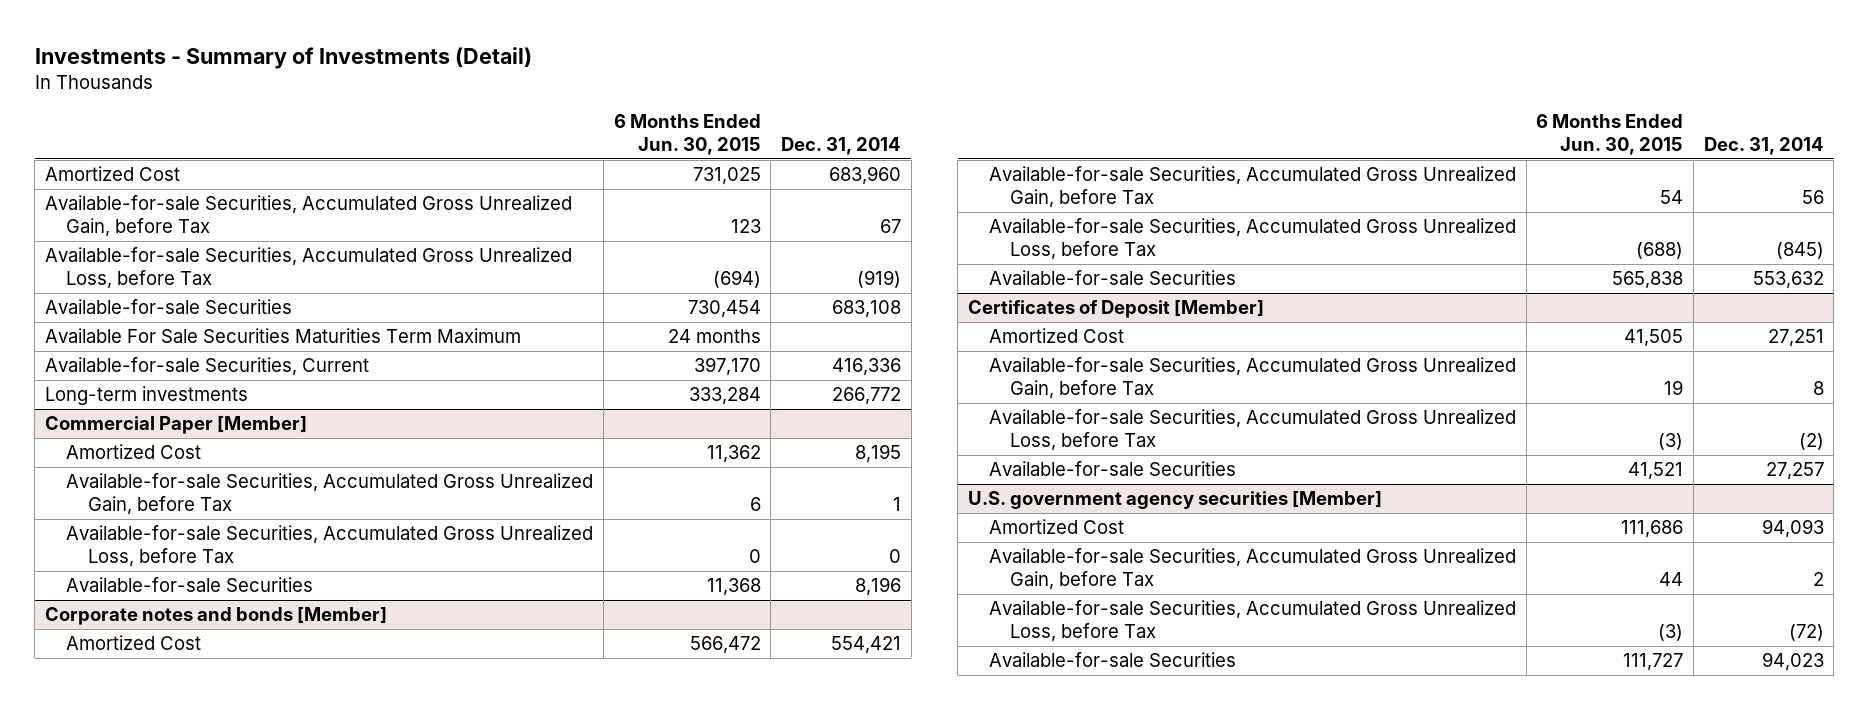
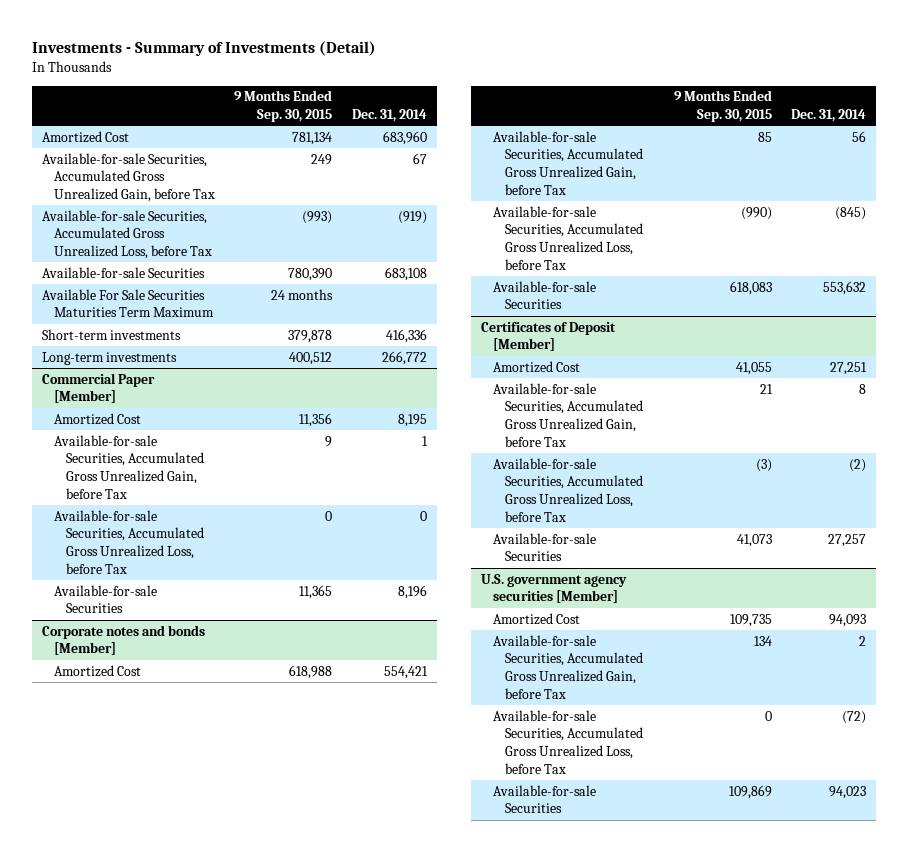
[613,114,761,156] 6 Months Ended Jun. 30, 2015 -> none
none -> [234,90,333,122] 9 Months Ended Sep. 30, 2015
[45,357,370,377] Available-for-sale Securities, Current -> [41,328,181,340] Short-term investments

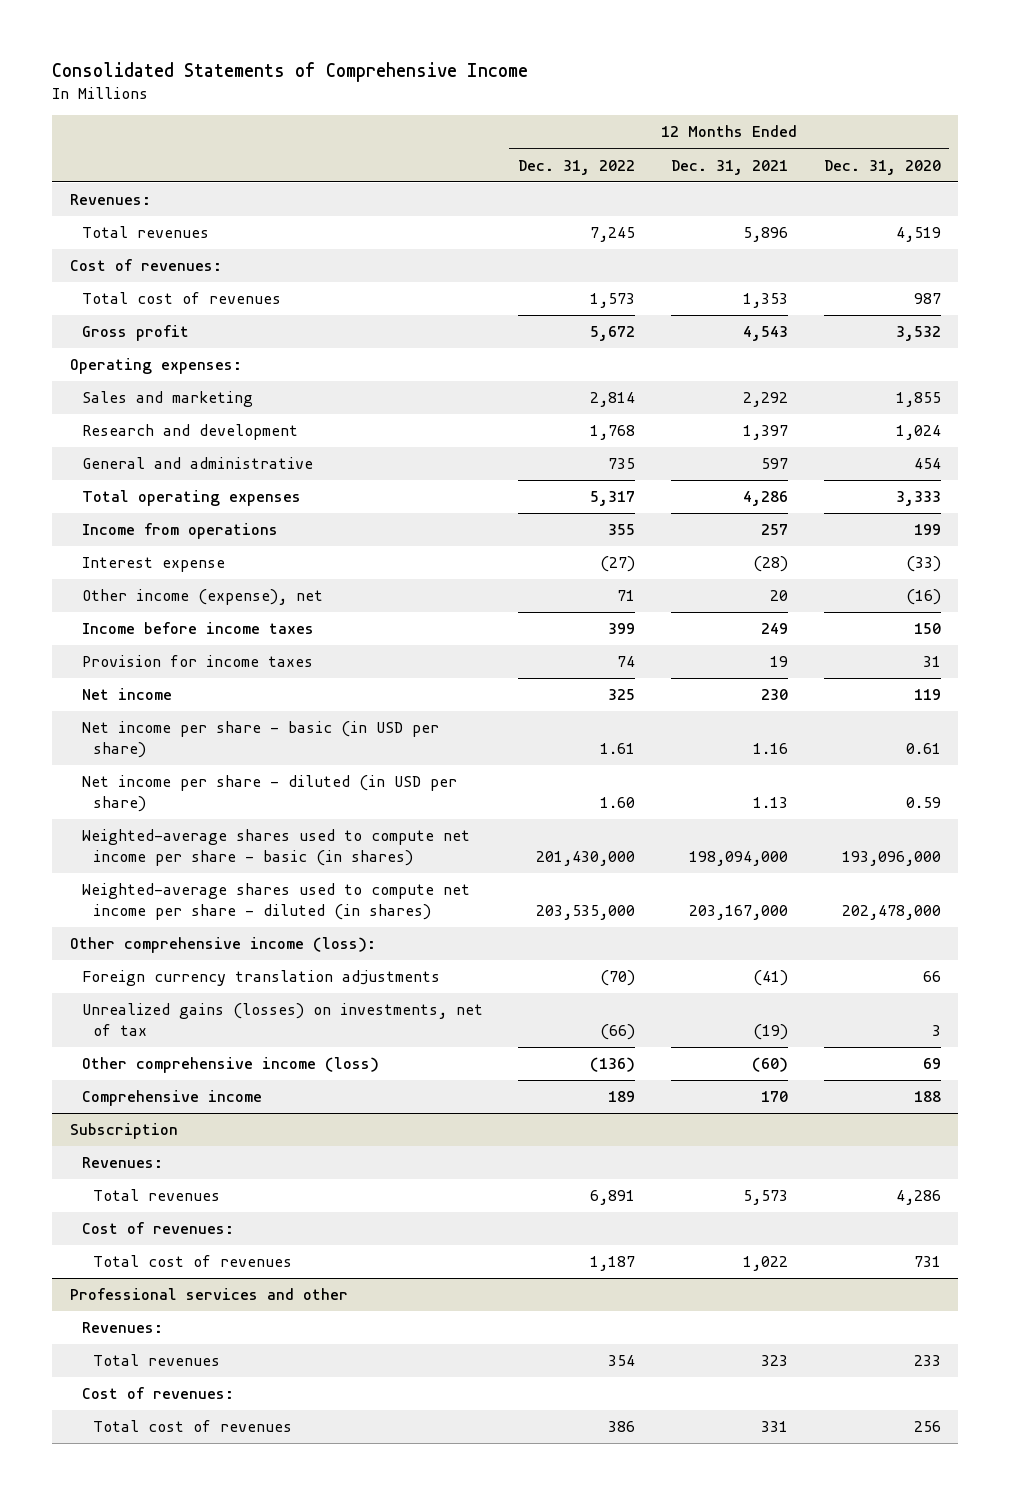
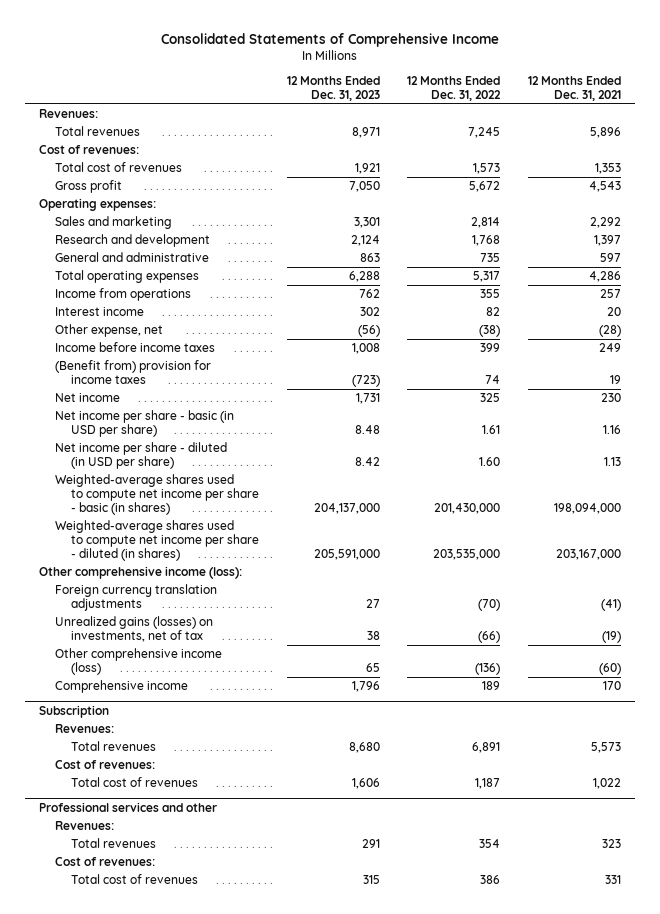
[823,159,941,175] Dec. 31, 2020 -> none
none -> [286,76,380,101] 12 Months Ended Dec. 31, 2023
[81,557,225,573] Interest expense -> none
none -> [54,307,144,317] Interest income
[81,589,323,606] Other income (expense), net -> [54,324,163,338] Other expense, net
[617,590,636,602] 71 -> [479,325,501,338] (38)
[769,590,788,602] 20 -> [599,325,622,338] (28)
[81,655,313,668] Provision for income taxes -> [54,360,211,385] (Benefit from) provision for income taxes

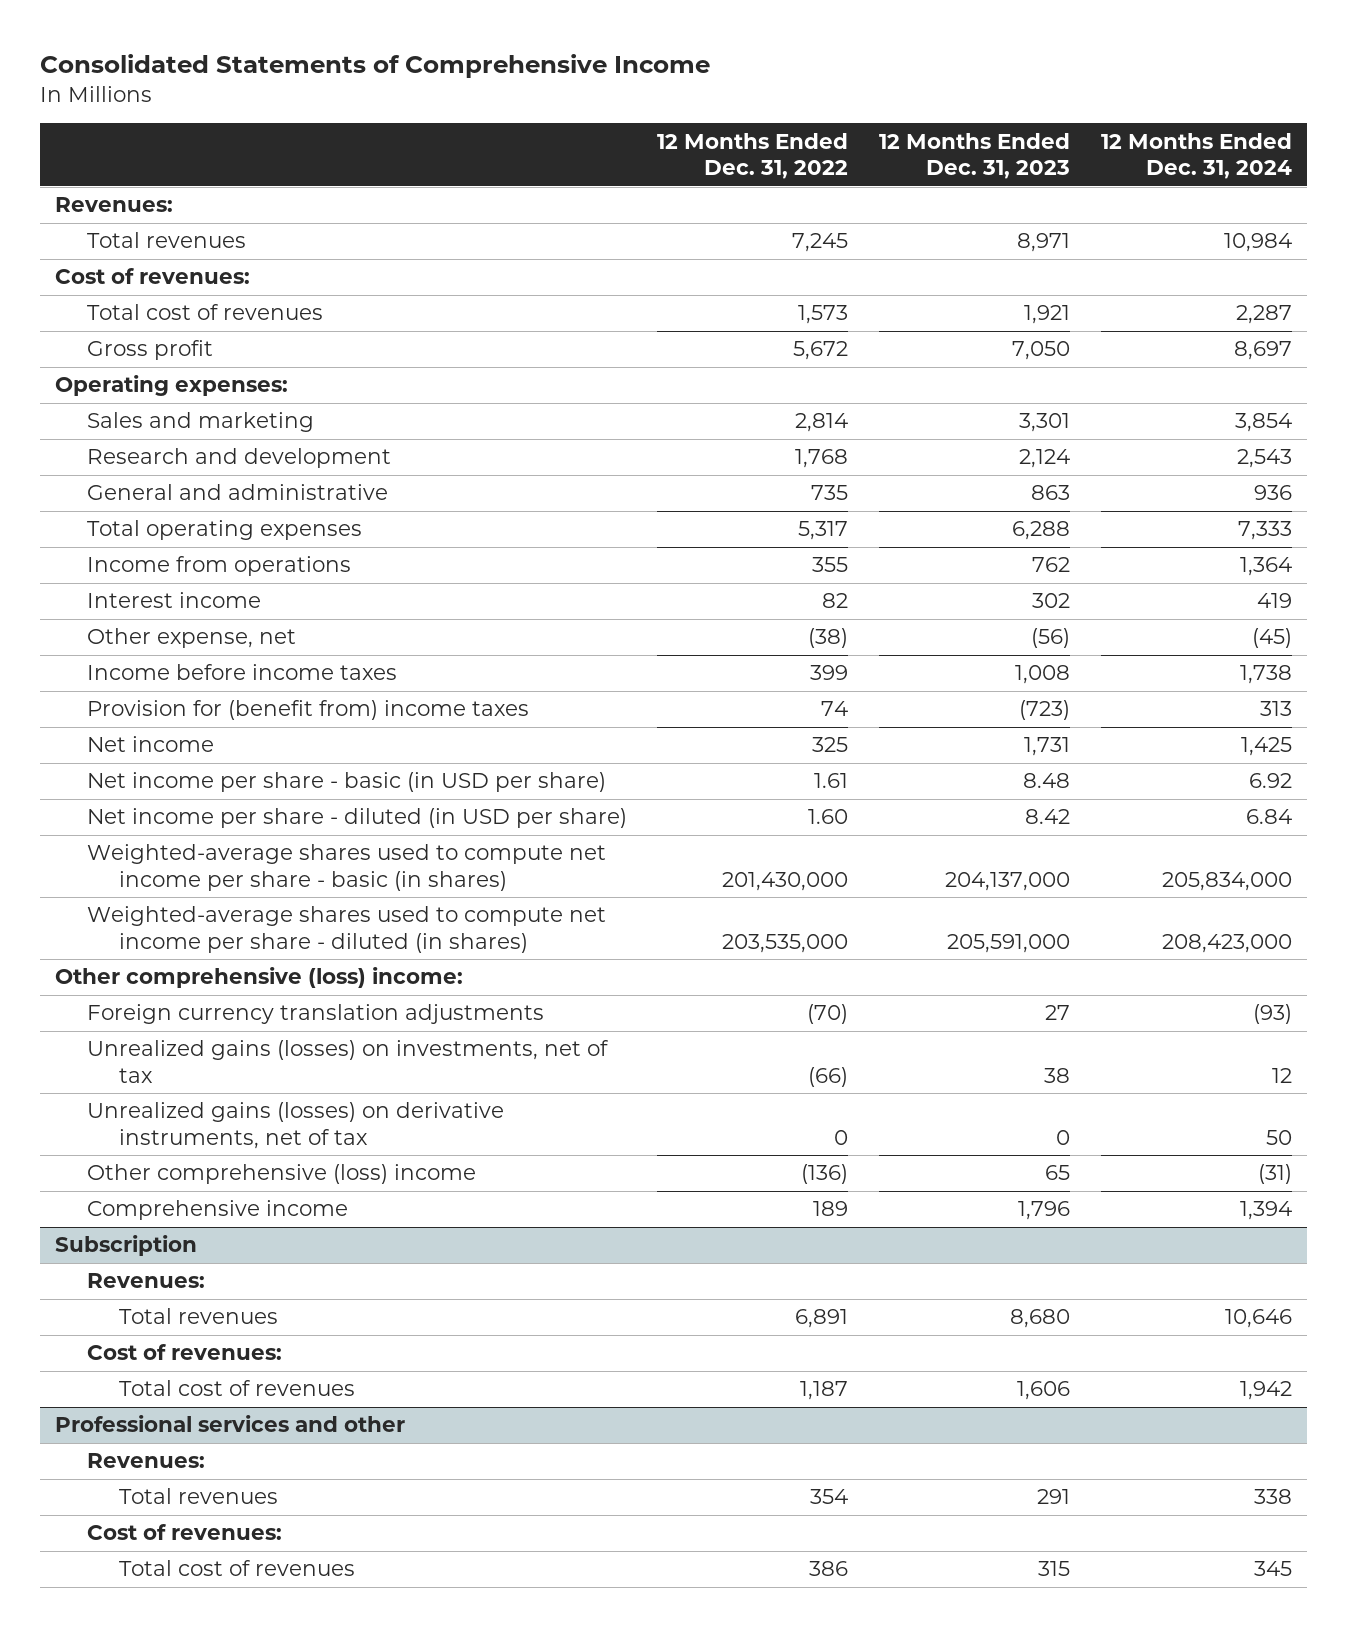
[528,76,622,101] 12 Months Ended Dec. 31, 2021 -> none
none -> [1100,132,1292,180] 12 Months Ended Dec. 31, 2024
[54,360,211,385] (Benefit from) provision for income taxes -> [86,700,529,721] Provision for (benefit from) income taxes
[38,566,242,580] Other comprehensive income (loss): -> [54,967,463,989] Other comprehensive (loss) income:
none -> [86,1102,504,1150] Unrealized gains (losses) on derivative instruments, net of tax
[54,648,222,676] Other comprehensive income (loss) -> [86,1164,476,1185] Other comprehensive (loss) income

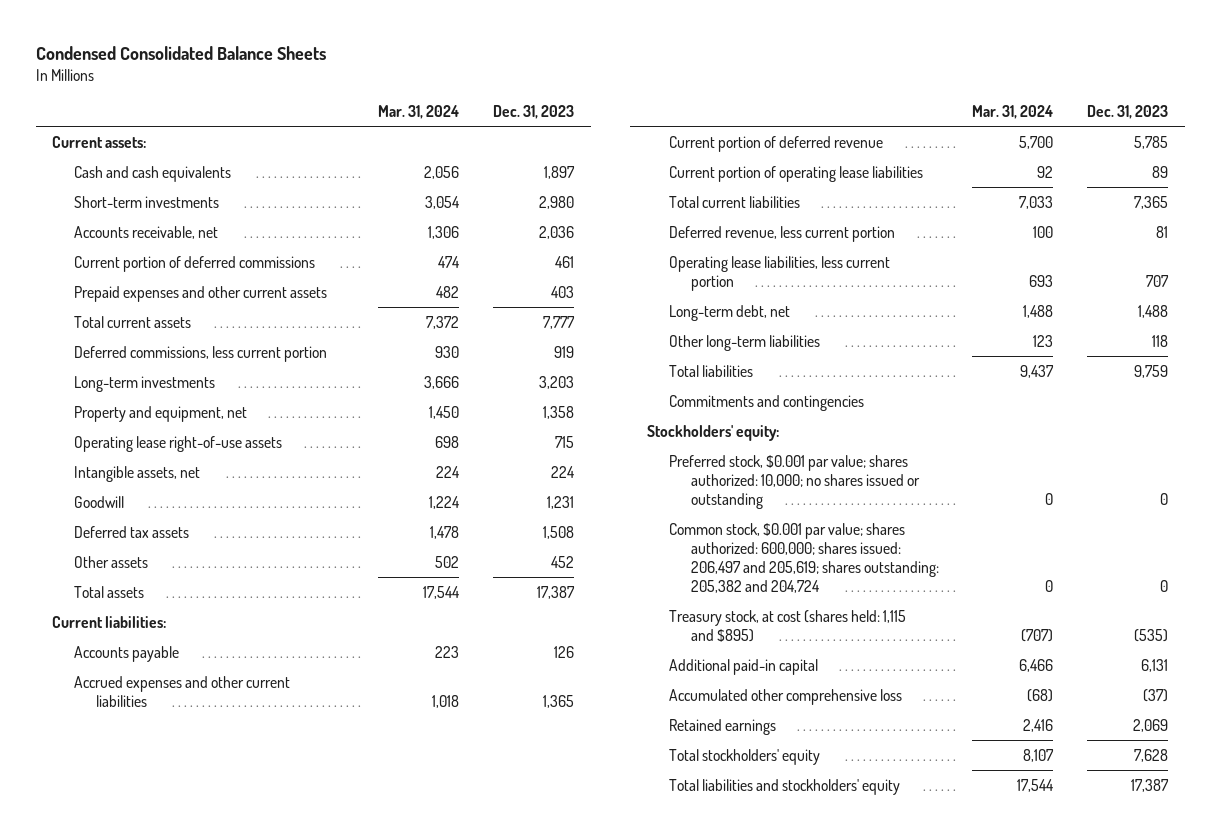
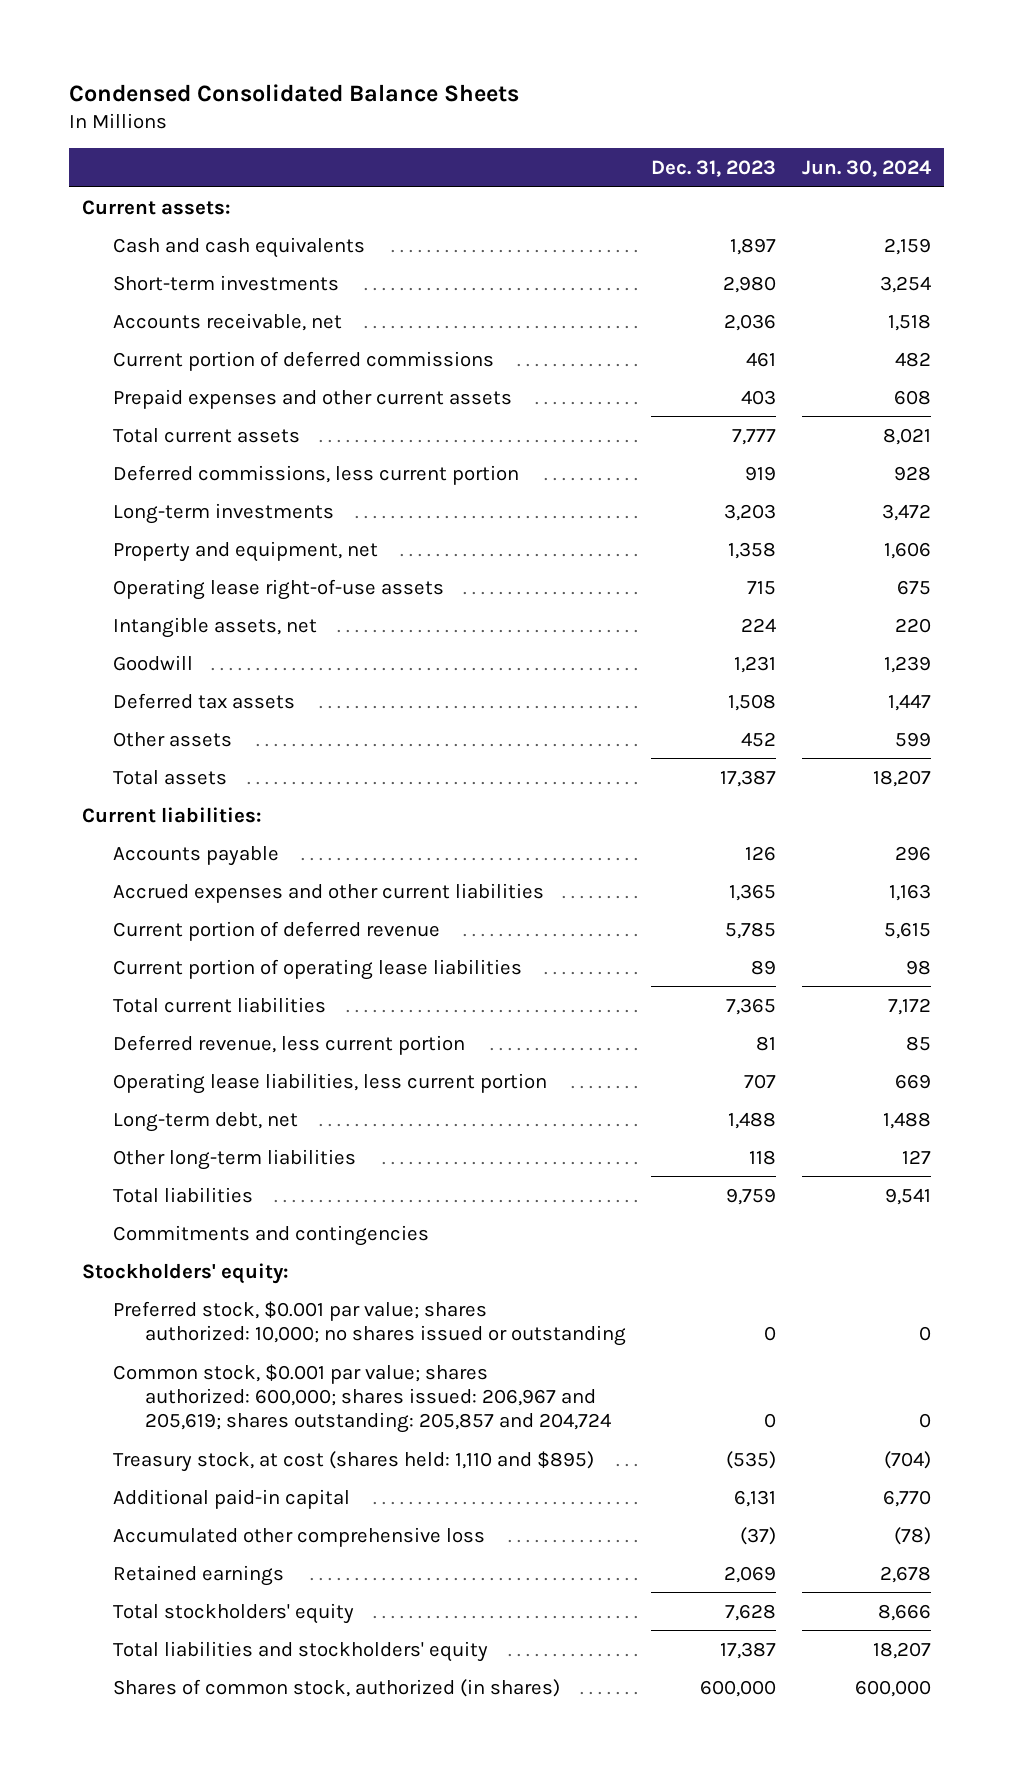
[378,105,460,120] Mar. 31, 2024 -> none
none -> [801,159,931,177] Jun. 30, 2024
[668,522,939,594] Common stock, $0.001 par value; shares authorized: 600,000; shares issued: 206,497 and 205,619; shares outstanding: 205,382 and 204,724 -> [113,1363,611,1434] Common stock, $0.001 par value; shares authorized: 600,000; shares issued: 206,967 and 205,619; shares outstanding: 205,857 and 204,724
[668,609,906,642] Treasury stock, at cost (shares held: 1,115 and $895) -> [113,1450,595,1472] Treasury stock, at cost (shares held: 1,110 and $895)
none -> [113,1678,561,1697] Shares of common stock, authorized (in shares)

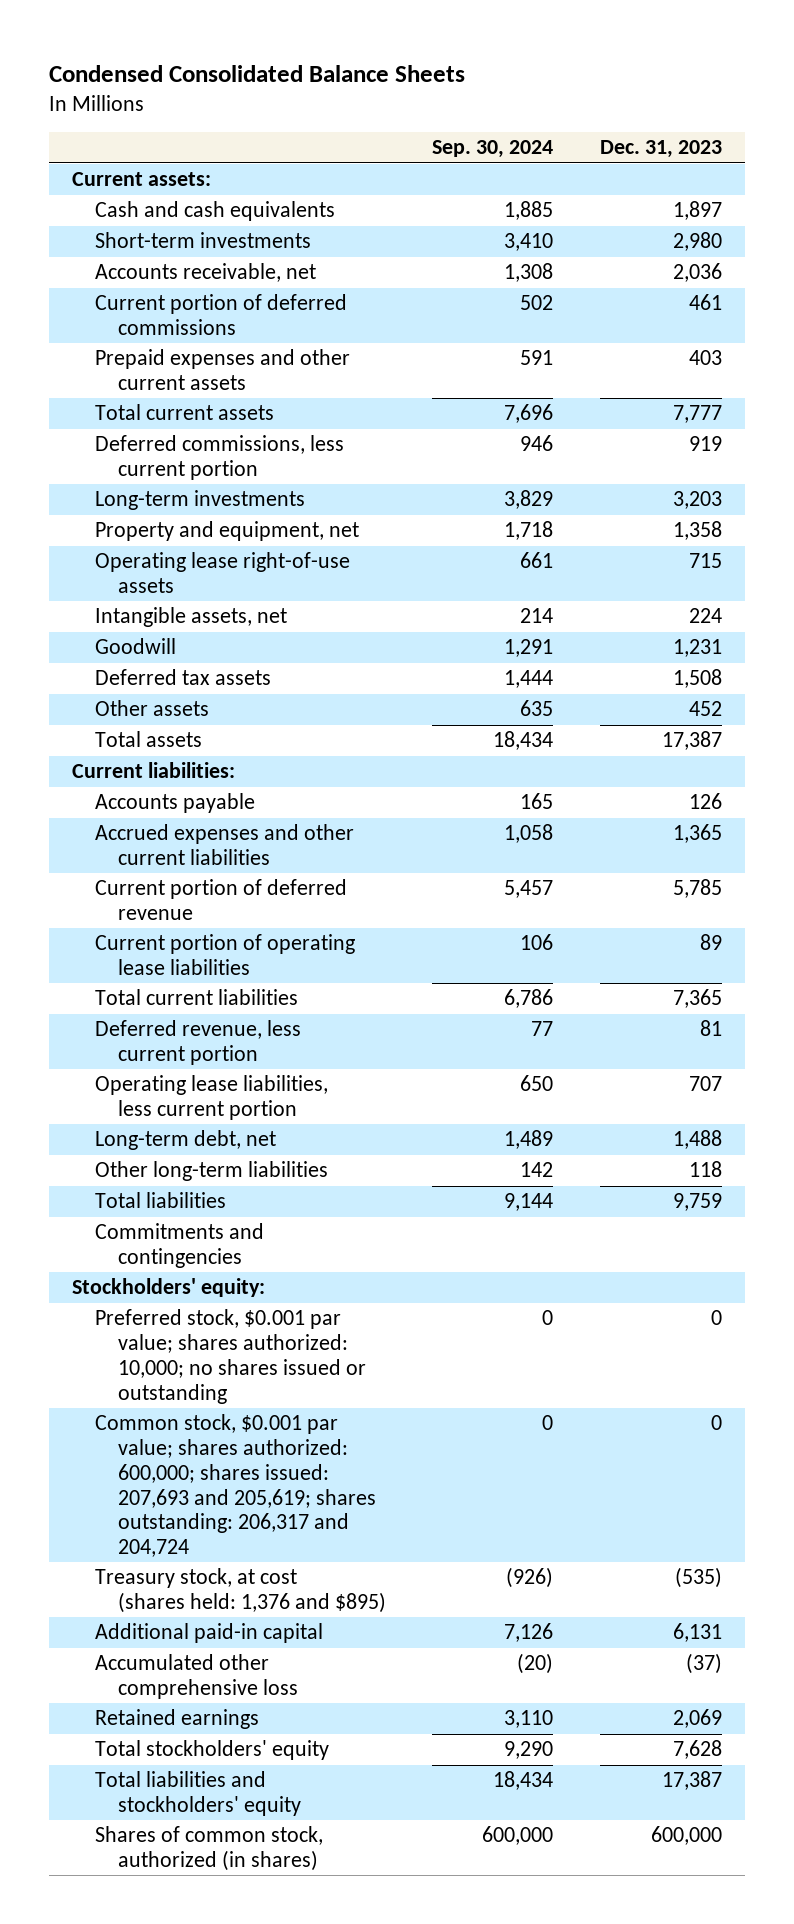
[801,159,931,177] Jun. 30, 2024 -> none
none -> [432,140,554,159] Sep. 30, 2024
[113,1363,611,1434] Common stock, $0.001 par value; shares authorized: 600,000; shares issued: 206,967 and 205,619; shares outstanding: 205,857 and 204,724 -> [95,1414,376,1558] Common stock, $0.001 par value; shares authorized: 600,000; shares issued: 207,693 and 205,619; shares outstanding: 206,317 and 204,724
[113,1450,595,1472] Treasury stock, at cost (shares held: 1,110 and $895) -> [95,1568,386,1614] Treasury stock, at cost (shares held: 1,376 and $895)

